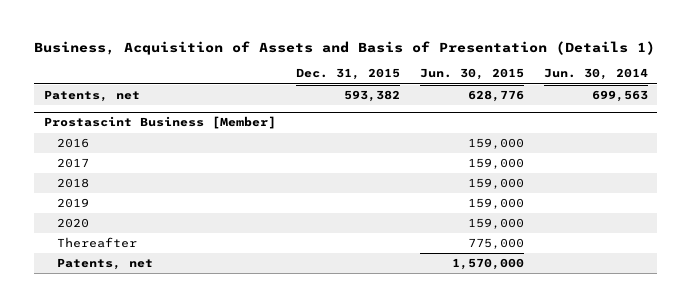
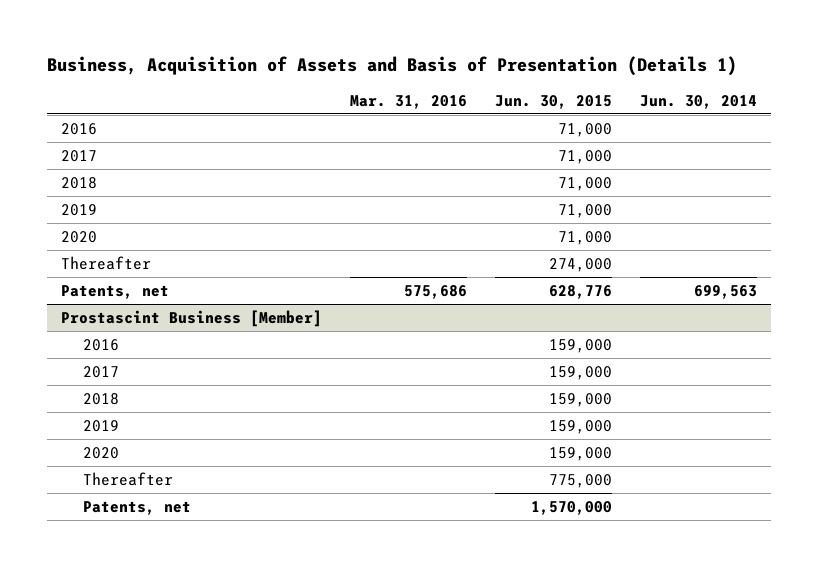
[295,68,400,81] Dec. 31, 2015 -> none
none -> [349,94,467,109] Mar. 31, 2016
none -> [60,123,97,136] 2016
none -> [60,150,97,163] 2017
none -> [60,177,97,190] 2018
none -> [60,204,97,217] 2019
none -> [60,231,97,244] 2020
none -> [60,256,151,271] Thereafter

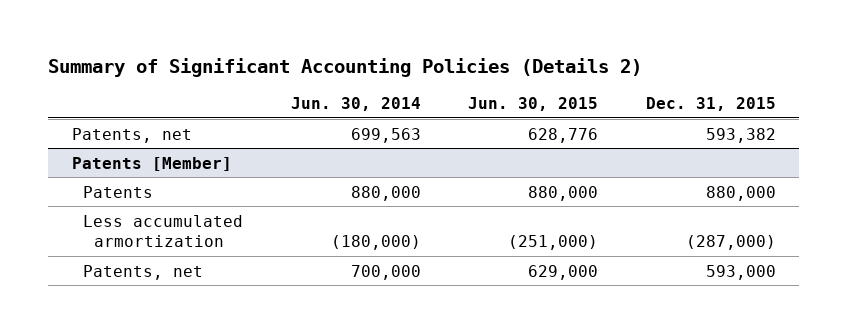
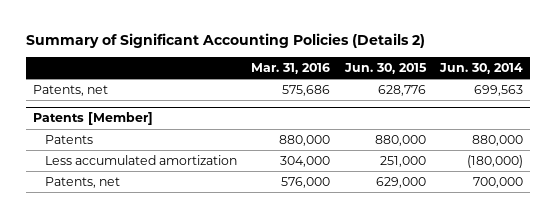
[645,96,776,111] Dec. 31, 2015 -> none
none -> [251,62,331,74] Mar. 31, 2016
[83,214,244,247] Less accumulated armortization -> [44,154,237,165] Less accumulated amortization
[508,234,599,250] (251,000) -> [379,155,426,167] 251,000

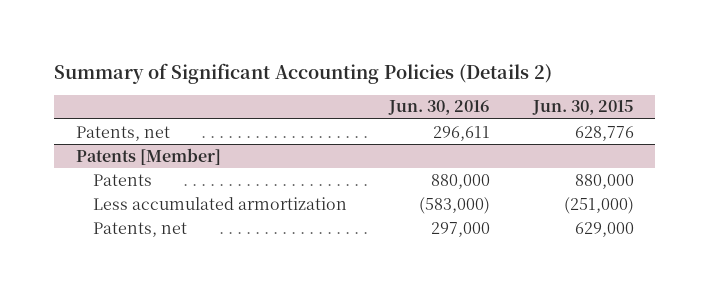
[251,62,331,74] Mar. 31, 2016 -> none
[439,62,524,74] Jun. 30, 2014 -> none
none -> [388,100,491,116] Jun. 30, 2016
[44,154,237,165] Less accumulated amortization -> [92,196,347,210] Less accumulated armortization
[379,155,426,167] 251,000 -> [563,196,634,214] (251,000)

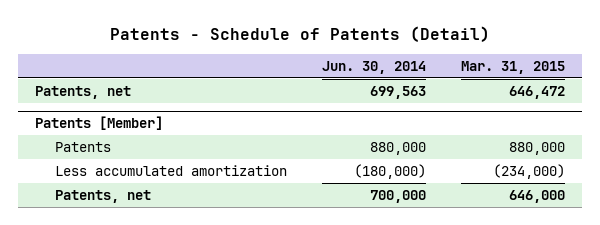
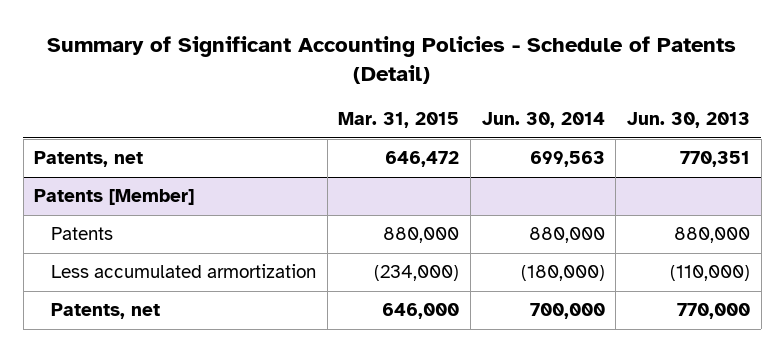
[110,25,491,42] Patents - Schedule of Patents (Detail) -> [47,36,737,85] Summary of Significant Accounting Policies - Schedule of Patents (Detail)
none -> [626,112,750,129] Jun. 30, 2013
[54,165,287,177] Less accumulated amortization -> [50,264,316,279] Less accumulated armortization

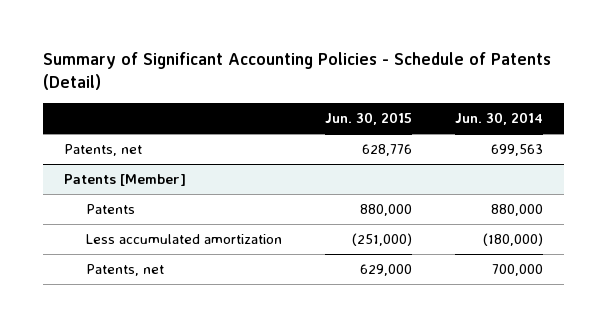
[338,112,460,129] Mar. 31, 2015 -> none
[626,112,750,129] Jun. 30, 2013 -> none
none -> [325,111,413,125] Jun. 30, 2015
[50,264,316,279] Less accumulated armortization -> [86,234,283,245] Less accumulated amortization

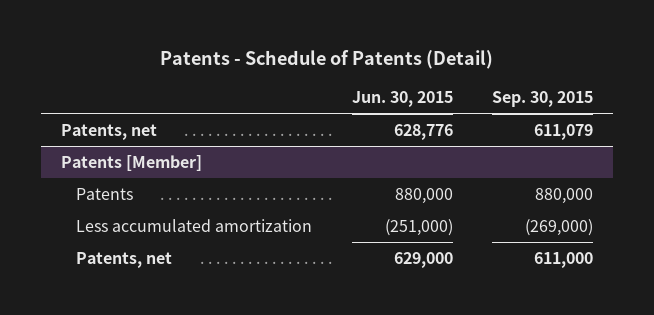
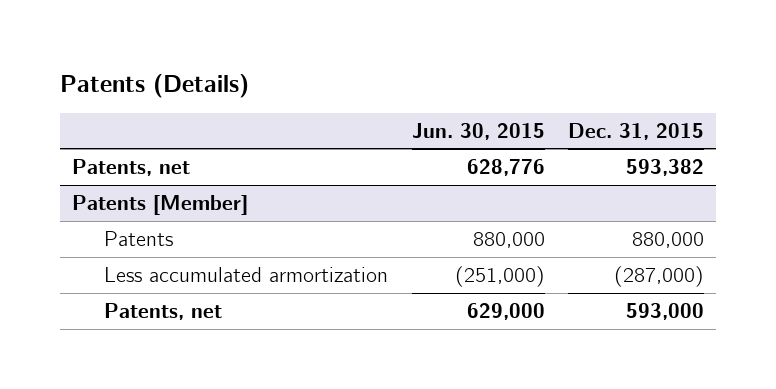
[160,50,494,70] Patents - Schedule of Patents (Detail) -> [60,74,250,99] Patents (Details)
[492,90,594,107] Sep. 30, 2015 -> none
none -> [568,122,705,140] Dec. 31, 2015
[75,218,312,232] Less accumulated amortization -> [104,266,389,282] Less accumulated armortization

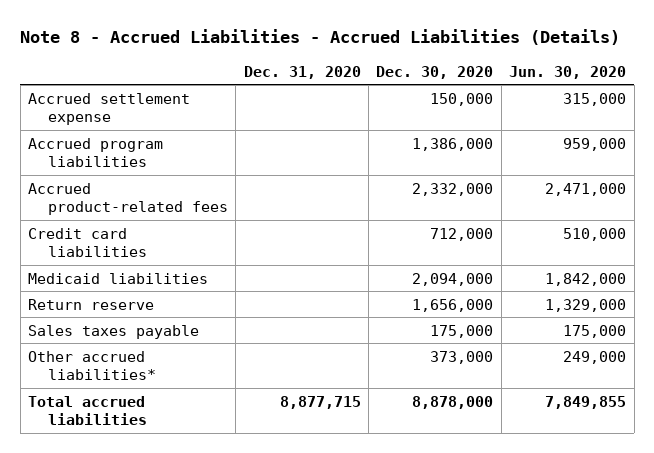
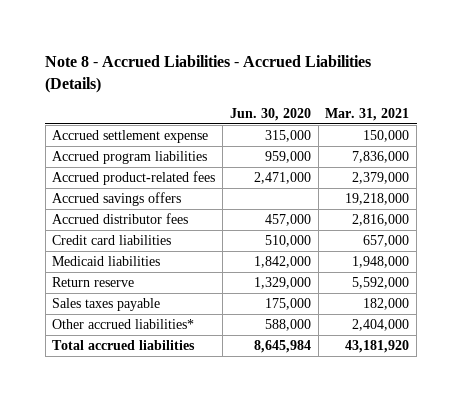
[243,65,361,79] Dec. 31, 2020 -> none
[376,65,494,79] Dec. 30, 2020 -> none
none -> [325,107,410,121] Mar. 31, 2021
none -> [52,192,182,207] Accrued savings offers
none -> [52,213,189,225] Accrued distributor fees
[563,350,627,364] 249,000 -> [264,319,311,332] 588,000
[545,395,627,409] 7,849,855 -> [253,340,311,354] 8,645,984

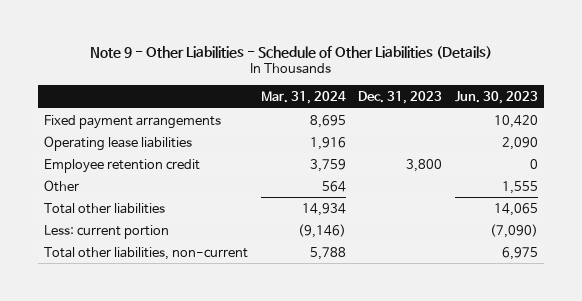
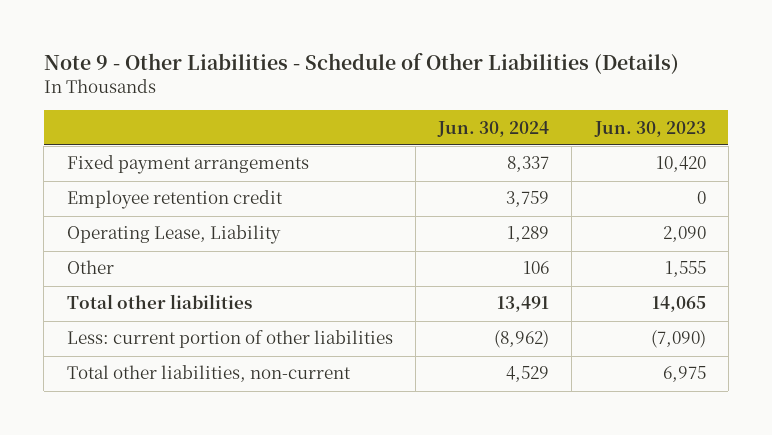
[260,91,346,105] Mar. 31, 2024 -> none
[358,91,443,105] Dec. 31, 2023 -> none
none -> [437,120,550,137] Jun. 30, 2024
[43,135,192,151] Operating lease liabilities -> none
none -> [66,225,281,245] Operating Lease, Liability
[43,224,169,239] Less: current portion -> [66,330,393,349] Less: current portion of other liabilities

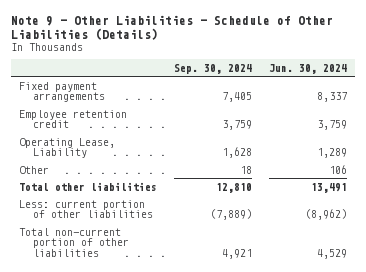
[593,120,706,137] Jun. 30, 2023 -> none
none -> [174,63,253,74] Sep. 30, 2024
[66,365,351,383] Total other liabilities, non-current -> [19,227,130,257] Total non-current portion of other liabilities

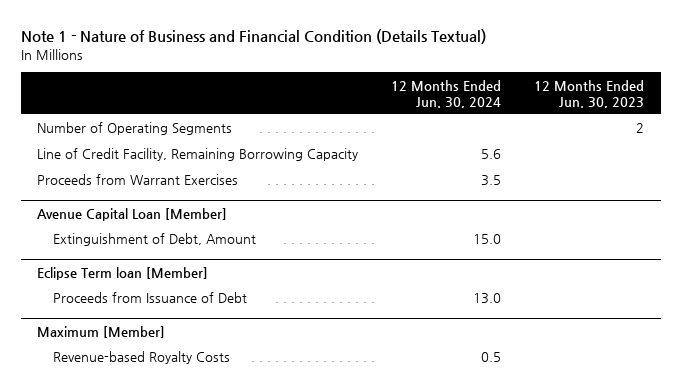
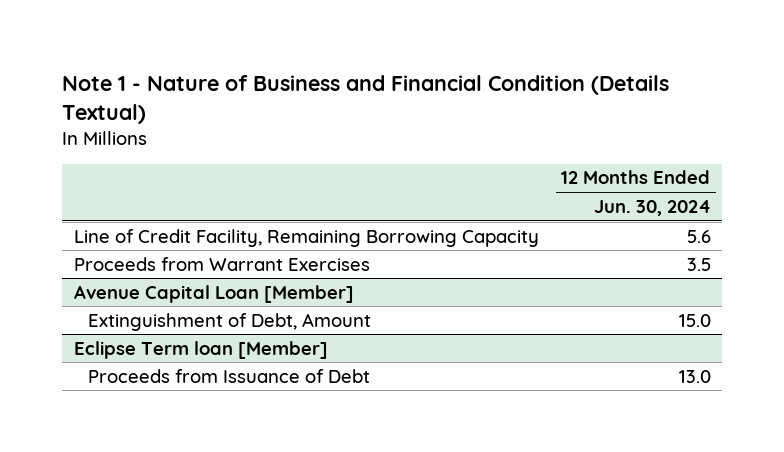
[534,79,645,108] 12 Months Ended Jun. 30, 2023 -> none
[37,122,233,136] Number of Operating Segments -> none
[37,326,166,339] Maximum [Member] -> none
[53,351,231,365] Revenue-based Royalty Costs -> none

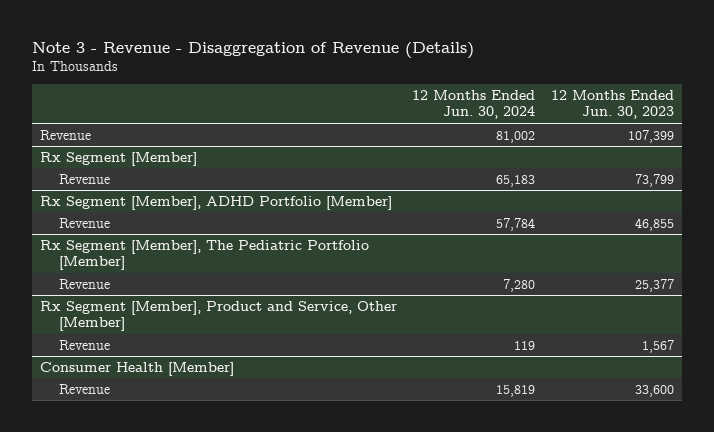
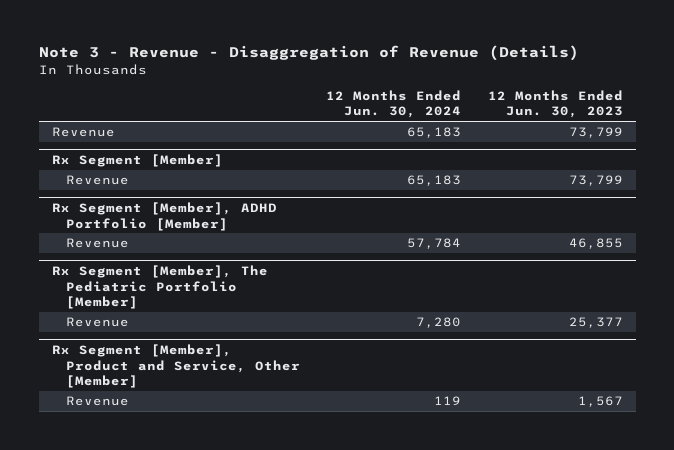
[496,130,536,143] 81,002 -> [407,127,462,139] 65,183
[628,129,675,143] 107,399 -> [568,127,623,139] 73,799
[39,361,234,376] Consumer Health [Member] -> none
[59,383,111,394] Revenue -> none

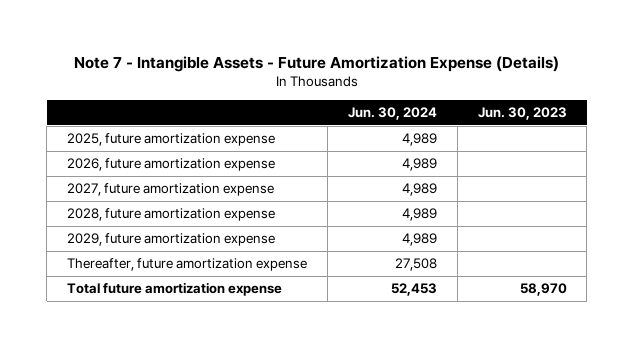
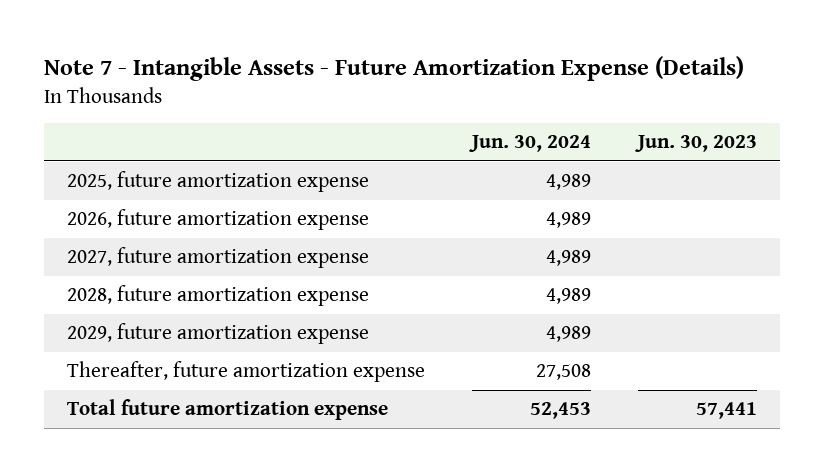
[519,283,567,297] 58,970 -> [695,402,757,420] 57,441

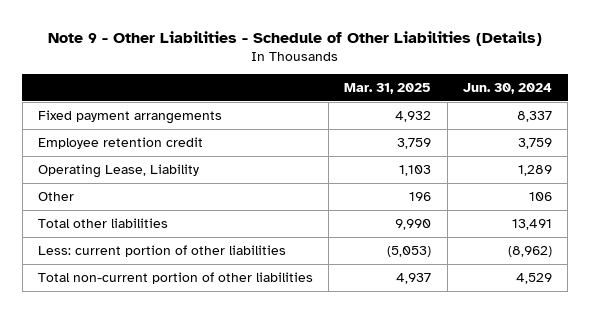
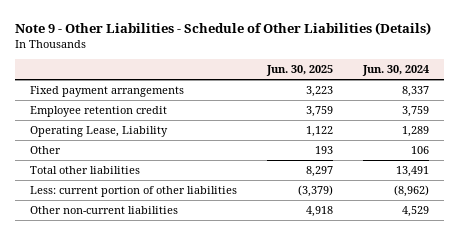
[344,83,432,95] Mar. 31, 2025 -> none
none -> [265,65,333,77] Jun. 30, 2025
[37,271,313,284] Total non-current portion of other liabilities -> [30,206,179,215] Other non-current liabilities

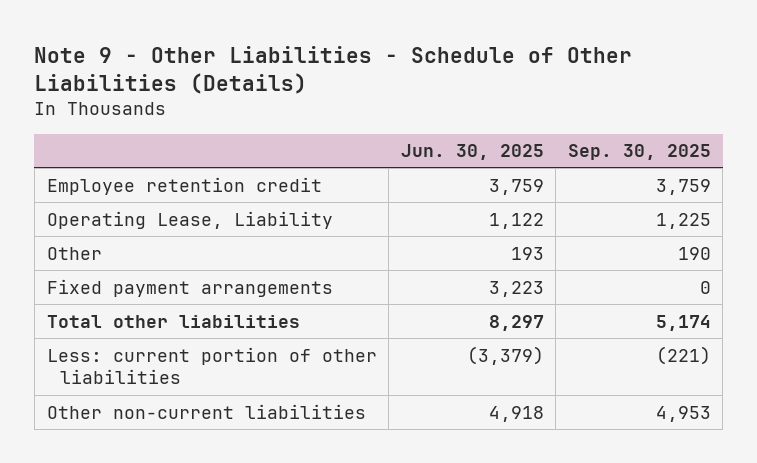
[361,65,429,77] Jun. 30, 2024 -> none
none -> [567,144,711,161] Sep. 30, 2025
[30,86,185,98] Fixed payment arrangements -> [46,278,333,297] Fixed payment arrangements

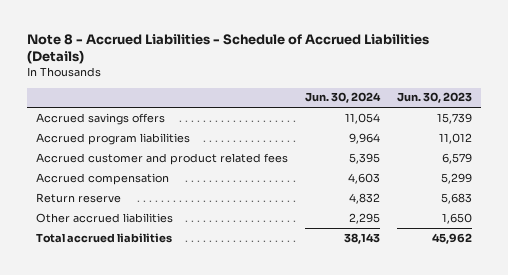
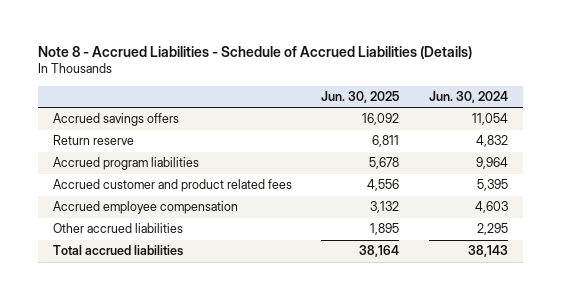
[397,92,473,104] Jun. 30, 2023 -> none
none -> [321,91,400,104] Jun. 30, 2025
[35,192,121,203] Return reserve -> [52,135,134,146] Return reserve
[35,172,169,185] Accrued compensation -> [52,201,238,215] Accrued employee compensation

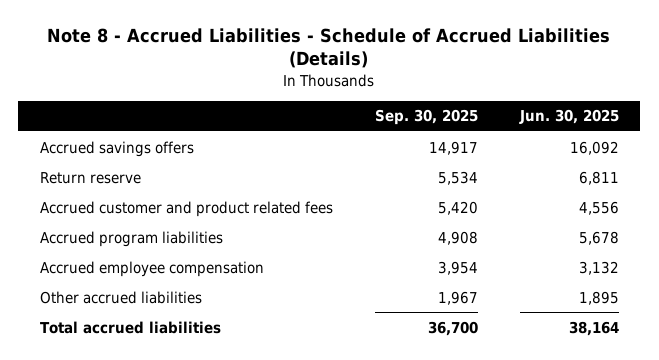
[429,91,509,104] Jun. 30, 2024 -> none
none -> [374,109,478,126] Sep. 30, 2025
[52,157,199,171] Accrued program liabilities -> [39,230,223,247] Accrued program liabilities

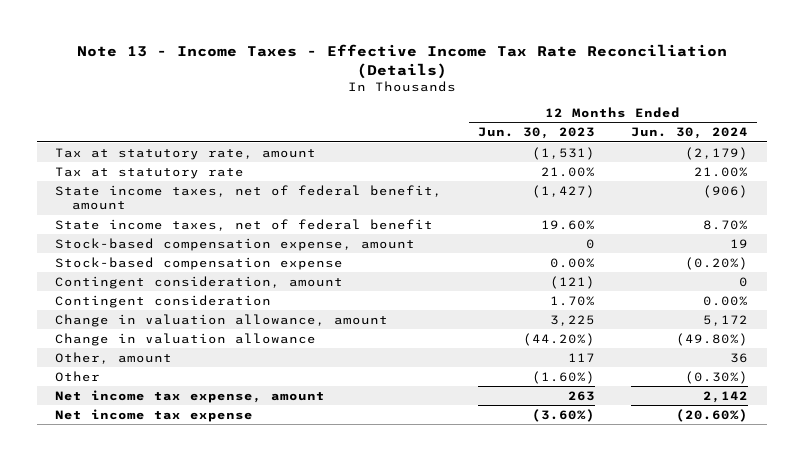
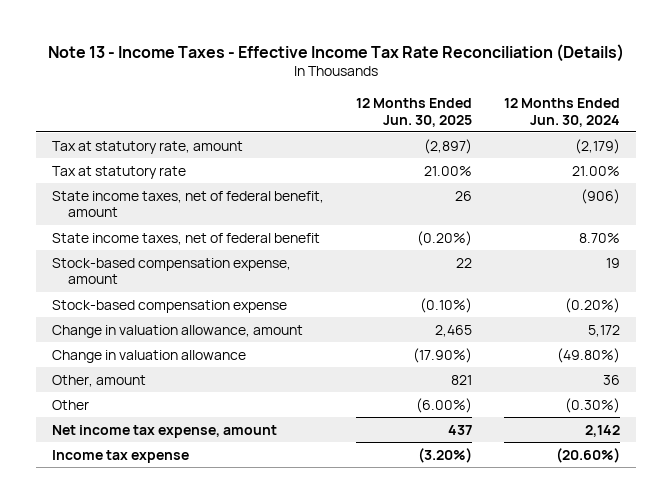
[478,127,596,140] Jun. 30, 2023 -> none
none -> [356,97,473,127] 12 Months Ended Jun. 30, 2025
[55,275,344,289] Contingent consideration, amount -> none
[55,294,272,308] Contingent consideration -> none
[55,408,254,422] Net income tax expense -> [52,449,190,463] Income tax expense

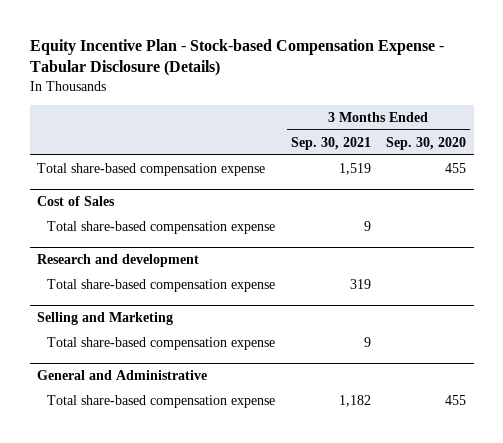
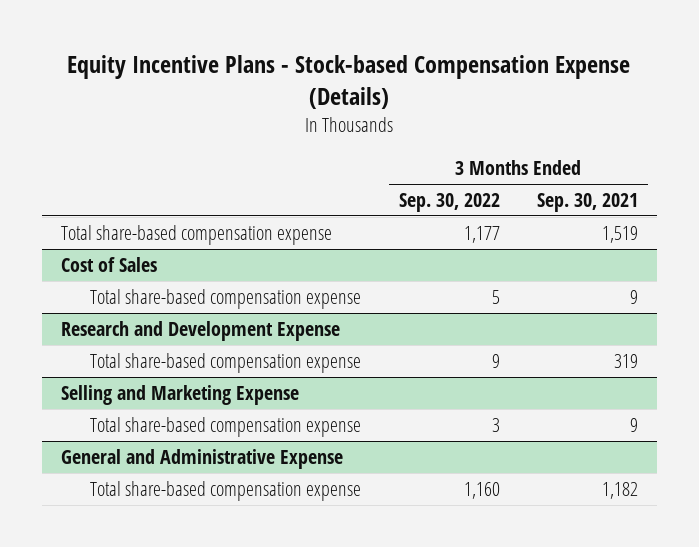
[29,39,444,77] Equity Incentive Plan - Stock-based Compensation Expense - Tabular Disclosure (Details) -> [67,55,631,109] Equity Incentive Plans - Stock-based Compensation Expense (Details)
[386,136,467,150] Sep. 30, 2020 -> none
none -> [398,193,500,213] Sep. 30, 2022
[37,254,200,268] Research and development -> [60,321,340,342] Research and Development Expense
[37,312,174,326] Selling and Marketing -> [60,385,299,406] Selling and Marketing Expense
[37,370,208,381] General and Administrative -> [60,449,343,470] General and Administrative Expense

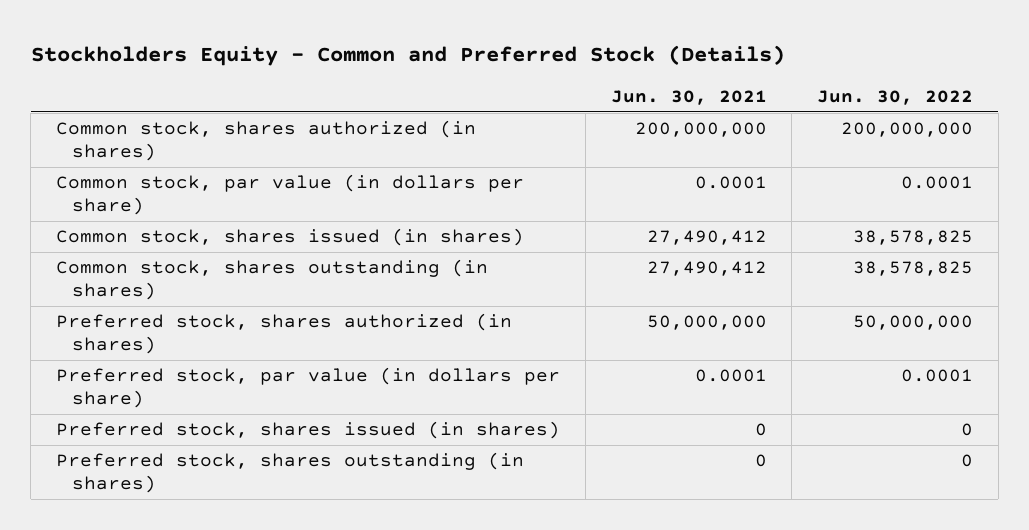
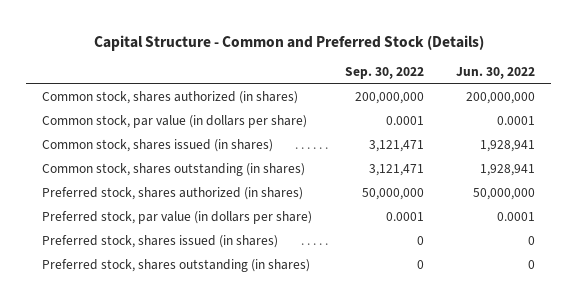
[30,45,785,67] Stockholders Equity - Common and Preferred Stock (Details) -> [93,34,484,51] Capital Structure - Common and Preferred Stock (Details)
[610,90,767,106] Jun. 30, 2021 -> none
none -> [344,67,424,80] Sep. 30, 2022
[852,230,973,246] 38,578,825 -> [479,140,535,153] 1,928,941
[852,261,973,277] 38,578,825 -> [479,164,535,177] 1,928,941

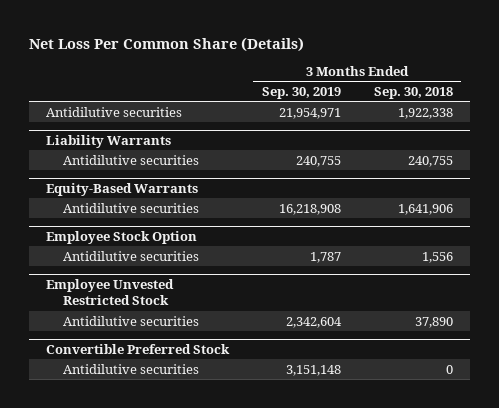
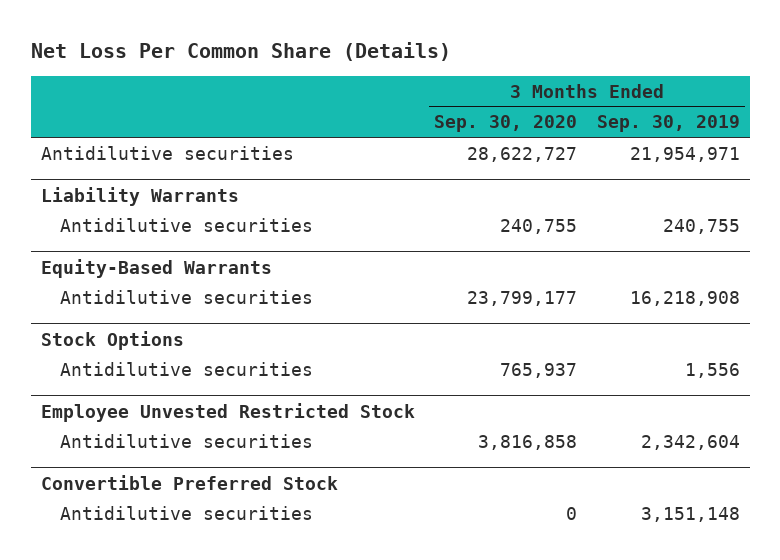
[374,87,454,100] Sep. 30, 2018 -> none
none -> [434,115,578,133] Sep. 30, 2020
[45,230,197,244] Employee Stock Option -> [40,330,184,350] Stock Options
[309,251,341,263] 1,787 -> [684,362,740,378] 1,556

